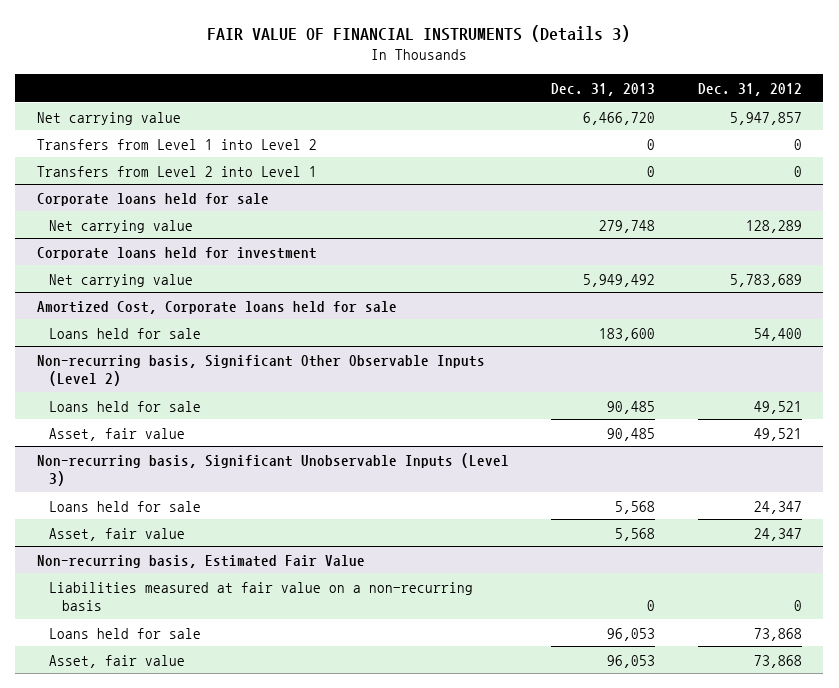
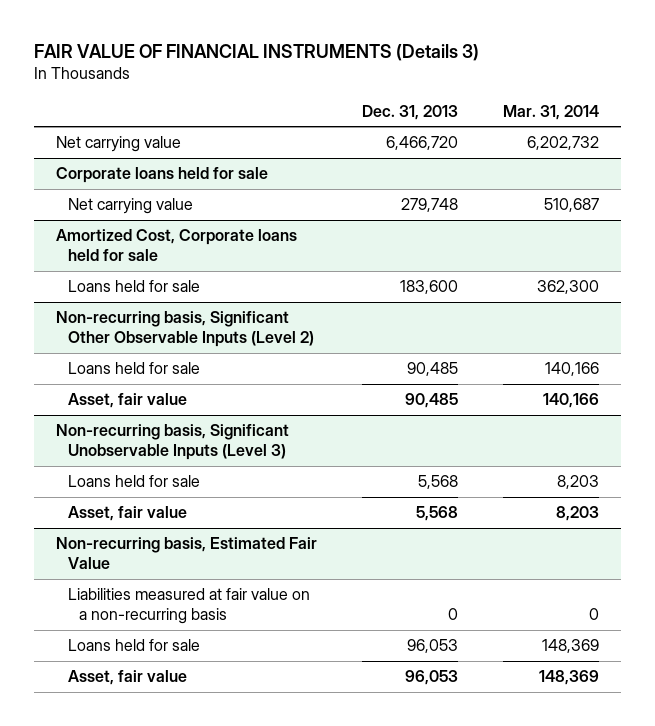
[697,82,802,96] Dec. 31, 2012 -> none
none -> [502,104,599,120] Mar. 31, 2014
[36,138,317,150] Transfers from Level 1 into Level 2 -> none
[36,165,317,177] Transfers from Level 2 into Level 1 -> none
[36,246,317,260] Corporate loans held for investment -> none
[49,273,194,287] Net carrying value -> none

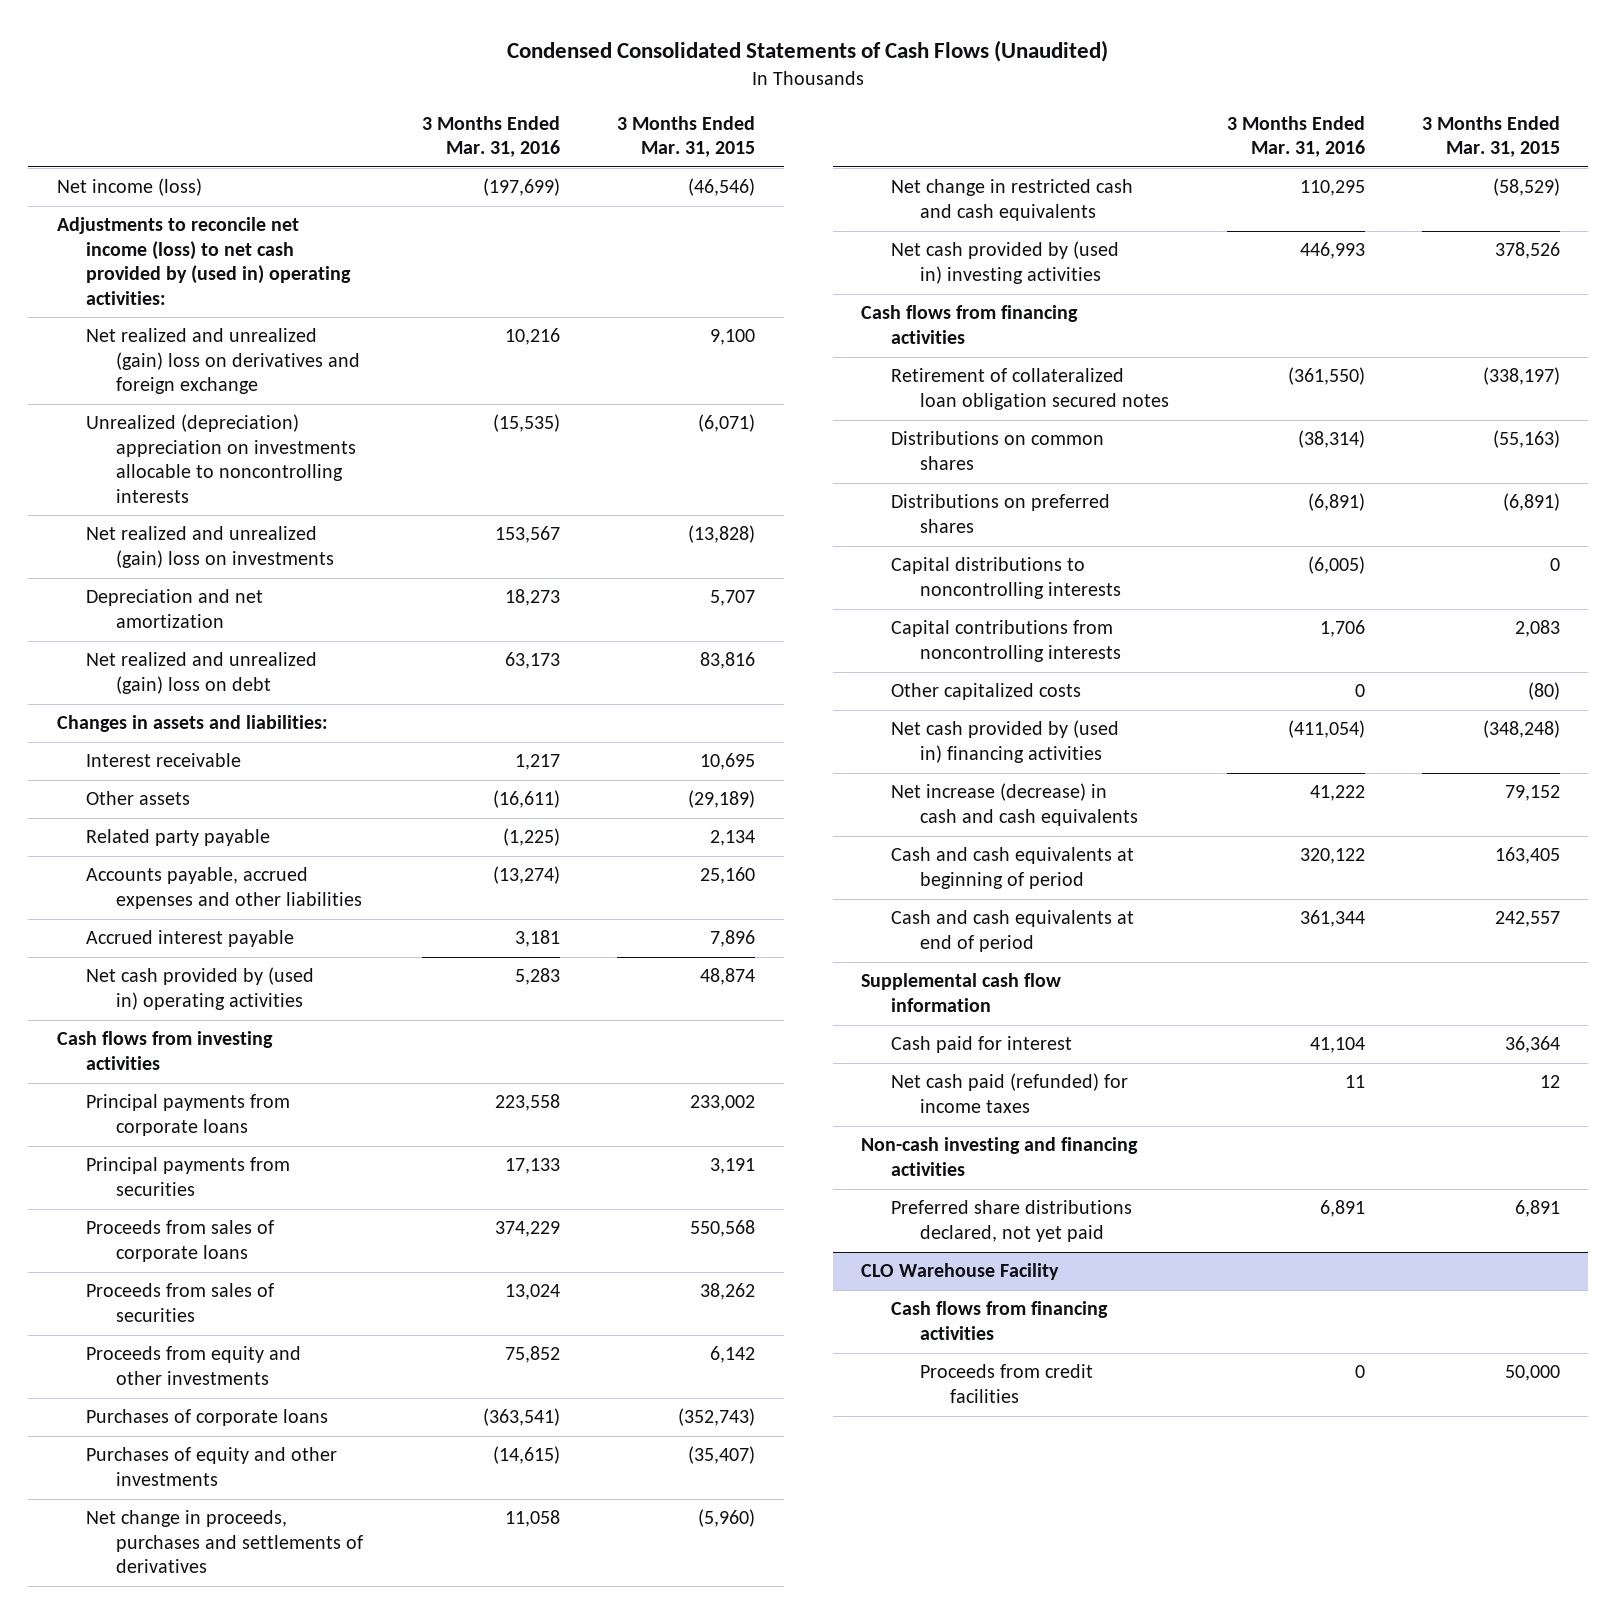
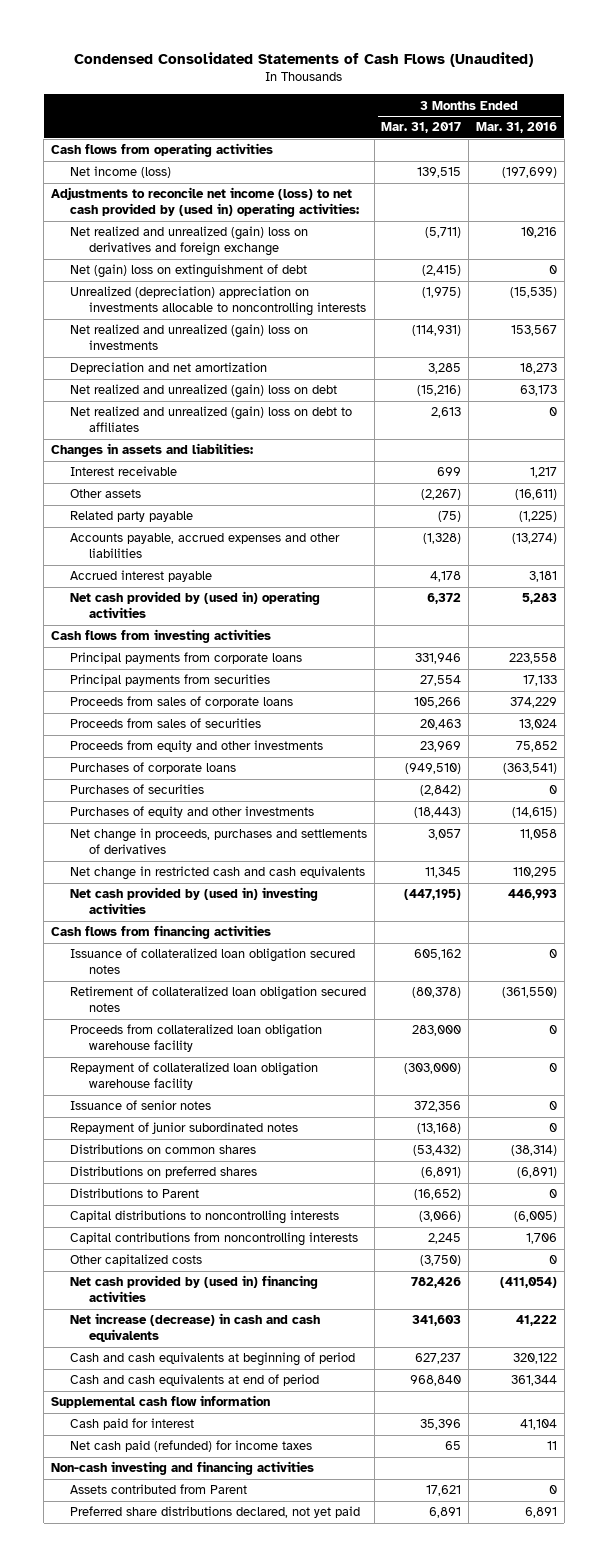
[617,115,756,158] 3 Months Ended Mar. 31, 2015 -> none
none -> [381,122,462,134] Mar. 31, 2017
none -> [51,143,274,158] Cash flows from operating activities
none -> [69,264,307,279] Net (gain) loss on extinguishment of debt
none -> [69,406,352,433] Net realized and unrealized (gain) loss on debt to affiliates
none -> [69,784,204,795] Purchases of securities
none -> [69,948,355,975] Issuance of collateralized loan obligation secured notes
none -> [69,1024,322,1053] Proceeds from collateralized loan obligation warehouse facility
none -> [69,1062,318,1091] Repayment of collateralized loan obligation warehouse facility
none -> [69,1100,211,1111] Issuance of senior notes
none -> [69,1122,298,1135] Repayment of junior subordinated notes
none -> [69,1188,199,1199] Distributions to Parent
none -> [69,1484,247,1495] Assets contributed from Parent
[861,1263,1060,1281] CLO Warehouse Facility -> none
[890,1301,1108,1340] Cash flows from financing activities -> none
[920,1364,1094,1403] Proceeds from credit facilities -> none

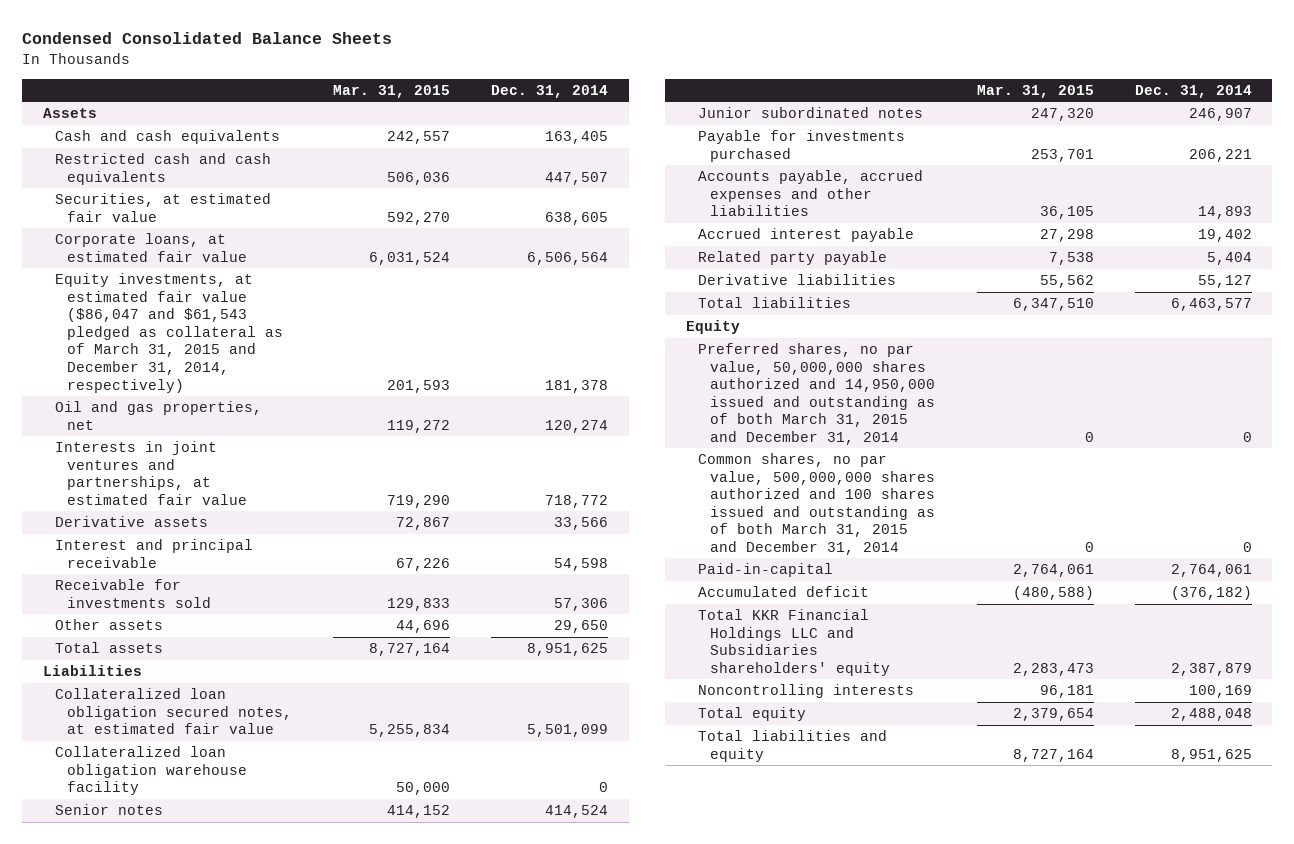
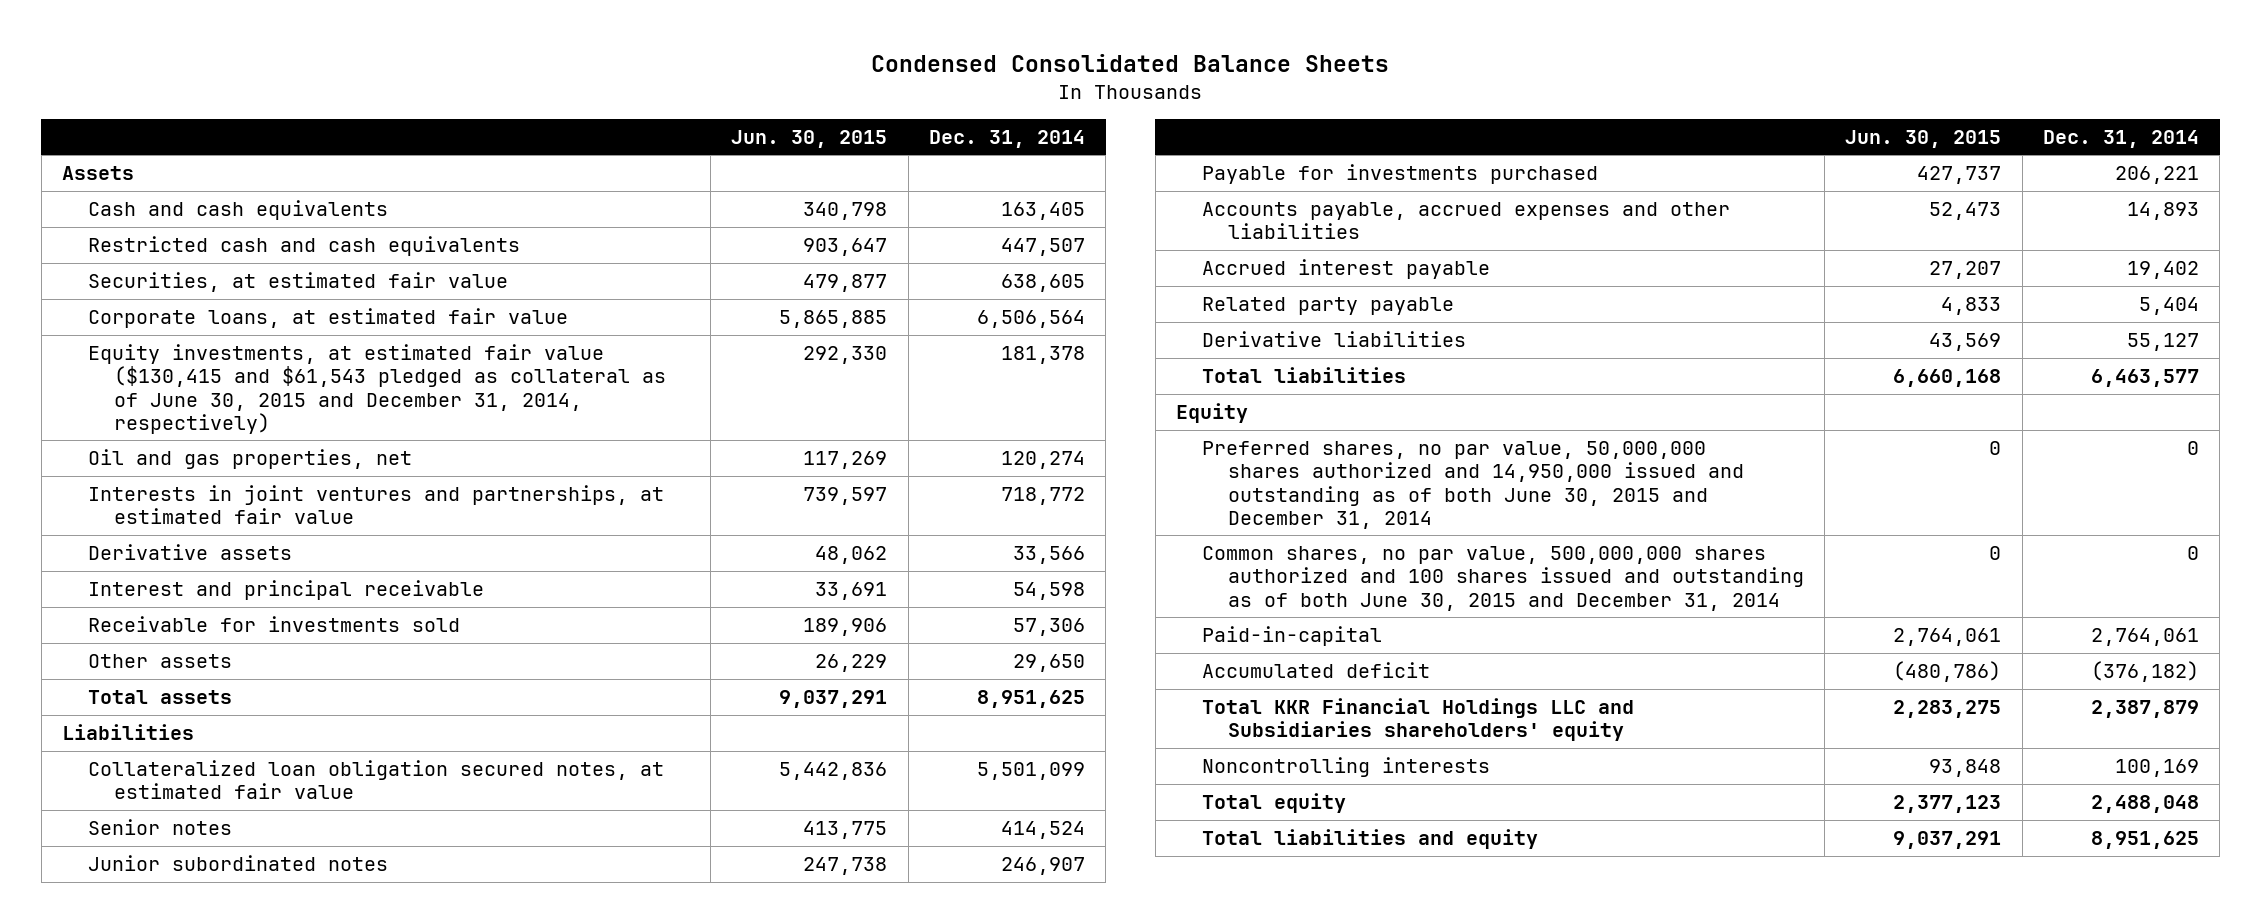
[333,84,451,98] Mar. 31, 2015 -> none
none -> [731,129,888,148] Jun. 30, 2015
[54,273,283,393] Equity investments, at estimated fair value ($86,047 and $61,543 pledged as collateral as of March 31, 2015 and December 31, 2014, respectively) -> [87,344,666,434] Equity investments, at estimated fair value ($130,415 and $61,543 pledged as collateral as of June 30, 2015 and December 31, 2014, respectively)
[54,746,247,796] Collateralized loan obligation warehouse facility -> none
[698,343,936,445] Preferred shares, no par value, 50,000,000 shares authorized and 14,950,000 issued and outstanding as of both March 31, 2015 and December 31, 2014 -> [1201,441,1744,529] Preferred shares, no par value, 50,000,000 shares authorized and 14,950,000 issued and outstanding as of both June 30, 2015 and December 31, 2014
[698,453,936,555] Common shares, no par value, 500,000,000 shares authorized and 100 shares issued and outstanding as of both March 31, 2015 and December 31, 2014 -> [1201,546,1804,611] Common shares, no par value, 500,000,000 shares authorized and 100 shares issued and outstanding as of both June 30, 2015 and December 31, 2014

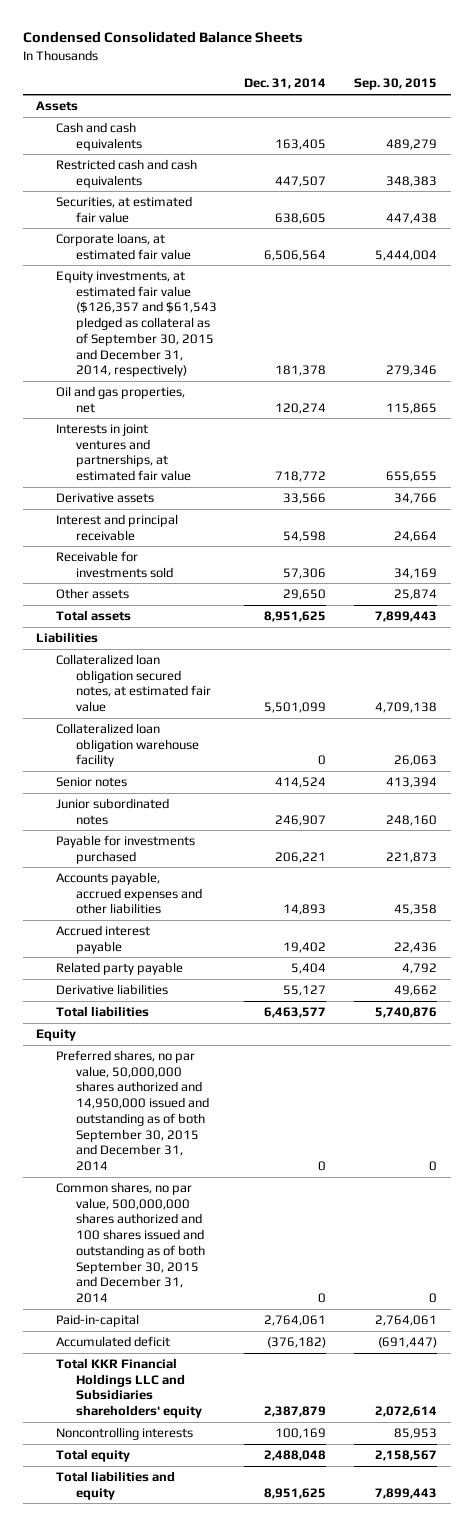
[731,129,888,148] Jun. 30, 2015 -> none
none -> [353,78,437,91] Sep. 30, 2015
[87,344,666,434] Equity investments, at estimated fair value ($130,415 and $61,543 pledged as collateral as of June 30, 2015 and December 31, 2014, respectively) -> [56,270,217,378] Equity investments, at estimated fair value ($126,357 and $61,543 pledged as collateral as of September 30, 2015 and December 31, 2014, respectively)
none -> [56,722,199,768] Collateralized loan obligation warehouse facility
[1201,441,1744,529] Preferred shares, no par value, 50,000,000 shares authorized and 14,950,000 issued and outstanding as of both June 30, 2015 and December 31, 2014 -> [56,1049,209,1171] Preferred shares, no par value, 50,000,000 shares authorized and 14,950,000 issued and outstanding as of both September 30, 2015 and December 31, 2014
[1201,546,1804,611] Common shares, no par value, 500,000,000 shares authorized and 100 shares issued and outstanding as of both June 30, 2015 and December 31, 2014 -> [56,1181,205,1303] Common shares, no par value, 500,000,000 shares authorized and 100 shares issued and outstanding as of both September 30, 2015 and December 31, 2014

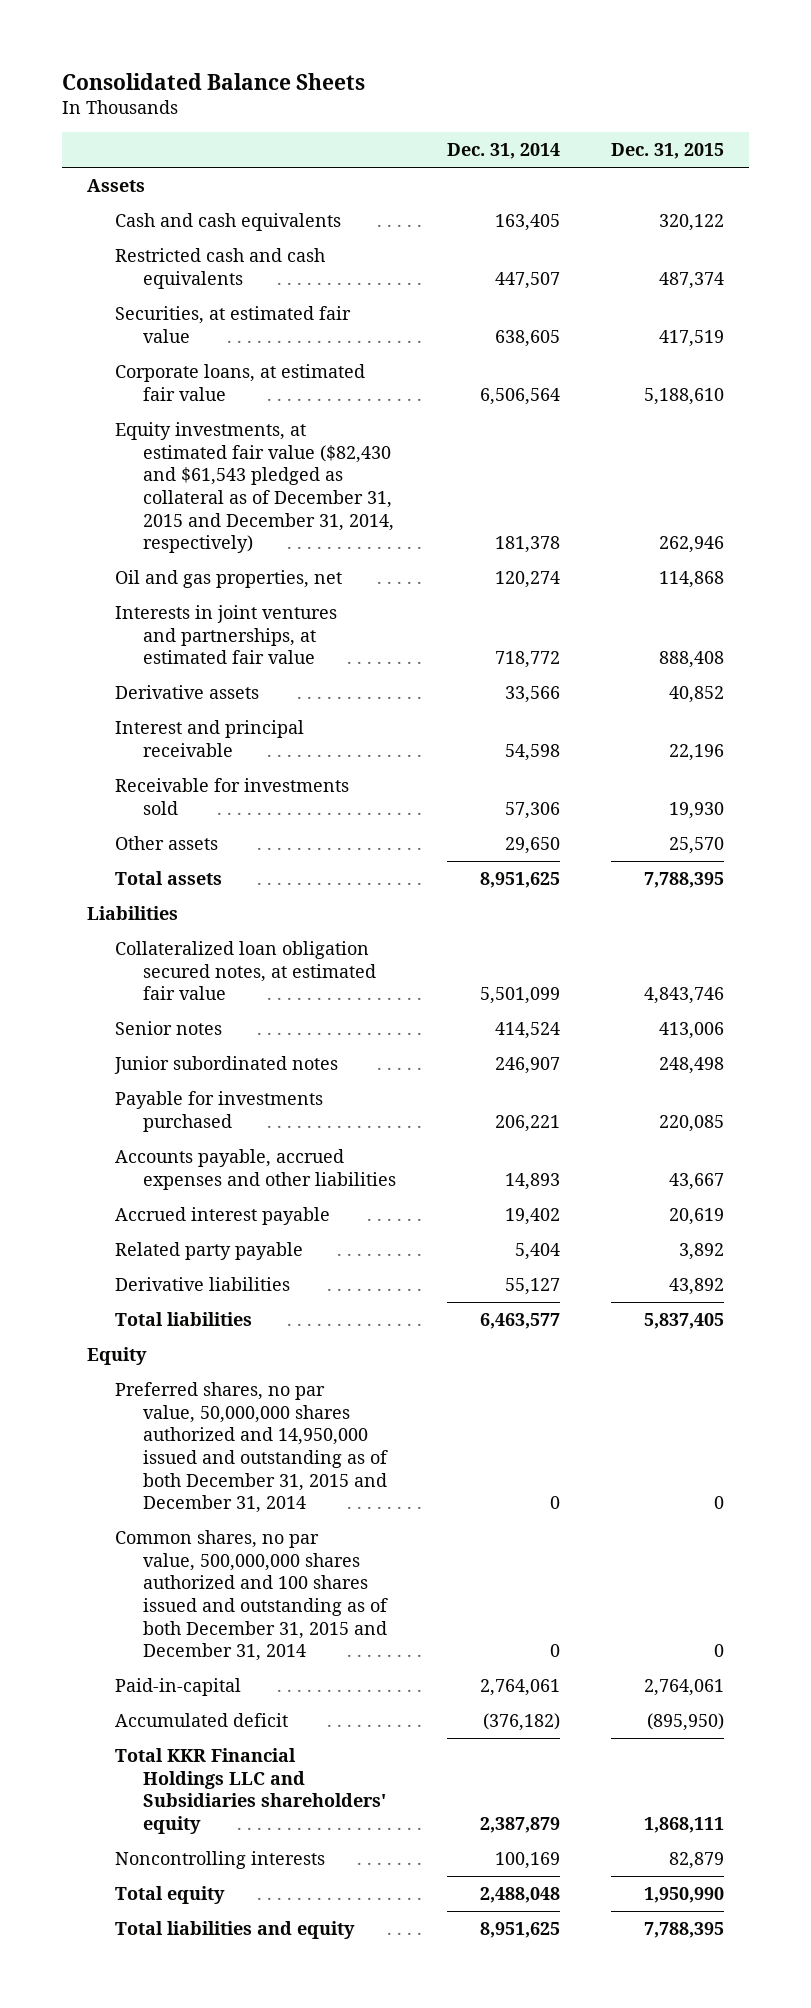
[22,31,303,44] Condensed Consolidated Balance Sheets -> [61,72,365,90] Consolidated Balance Sheets
[353,78,437,91] Sep. 30, 2015 -> none
none -> [610,143,724,160] Dec. 31, 2015
[56,270,217,378] Equity investments, at estimated fair value ($126,357 and $61,543 pledged as collateral as of September 30, 2015 and December 31, 2014, respectively) -> [115,421,395,554] Equity investments, at estimated fair value ($82,430 and $61,543 pledged as collateral as of December 31, 2015 and December 31, 2014, respectively)
[56,722,199,768] Collateralized loan obligation warehouse facility -> none
[56,1049,209,1171] Preferred shares, no par value, 50,000,000 shares authorized and 14,950,000 issued and outstanding as of both September 30, 2015 and December 31, 2014 -> [115,1381,389,1514] Preferred shares, no par value, 50,000,000 shares authorized and 14,950,000 issued and outstanding as of both December 31, 2015 and December 31, 2014
[56,1181,205,1303] Common shares, no par value, 500,000,000 shares authorized and 100 shares issued and outstanding as of both September 30, 2015 and December 31, 2014 -> [115,1529,389,1662] Common shares, no par value, 500,000,000 shares authorized and 100 shares issued and outstanding as of both December 31, 2015 and December 31, 2014

